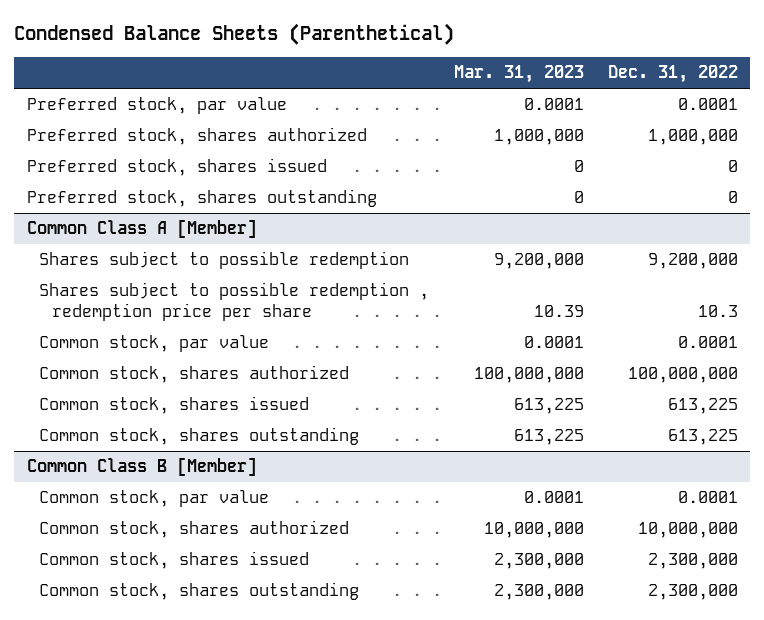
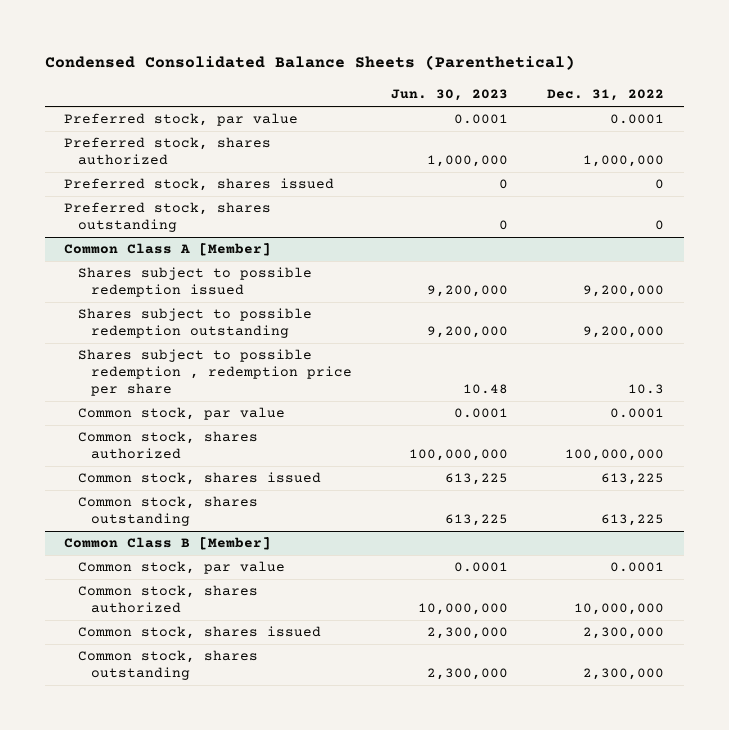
[14,23,455,46] Condensed Balance Sheets (Parenthetical) -> [44,55,575,71] Condensed Consolidated Balance Sheets (Parenthetical)
[453,65,584,84] Mar. 31, 2023 -> none
none -> [391,89,509,102] Jun. 30, 2023
none -> [77,267,312,298] Shares subject to possible redemption issued
[39,251,410,270] Shares subject to possible redemption -> [77,308,312,339] Shares subject to possible redemption outstanding

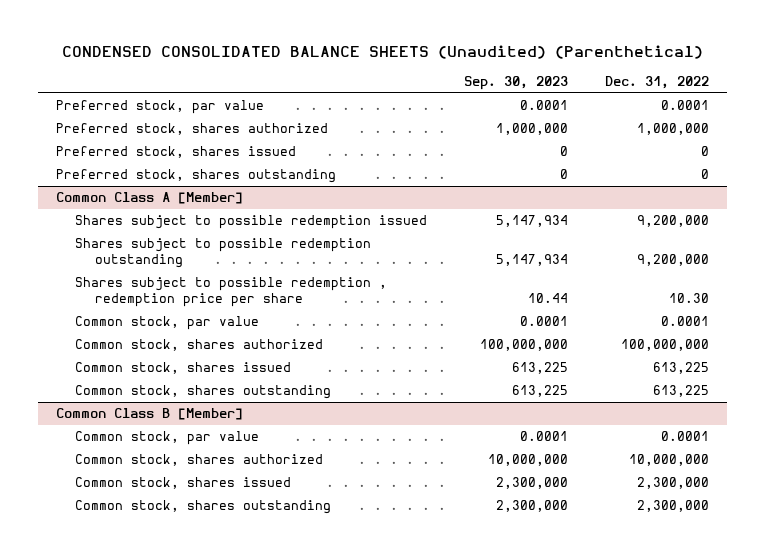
[44,55,575,71] Condensed Consolidated Balance Sheets (Parenthetical) -> [61,44,703,59] CONDENSED CONSOLIDATED BALANCE SHEETS (Unaudited) (Parenthetical)
[391,89,509,102] Jun. 30, 2023 -> none
none -> [464,75,569,90] Sep. 30, 2023
[628,383,665,394] 10.3 -> [669,292,710,303] 10.30

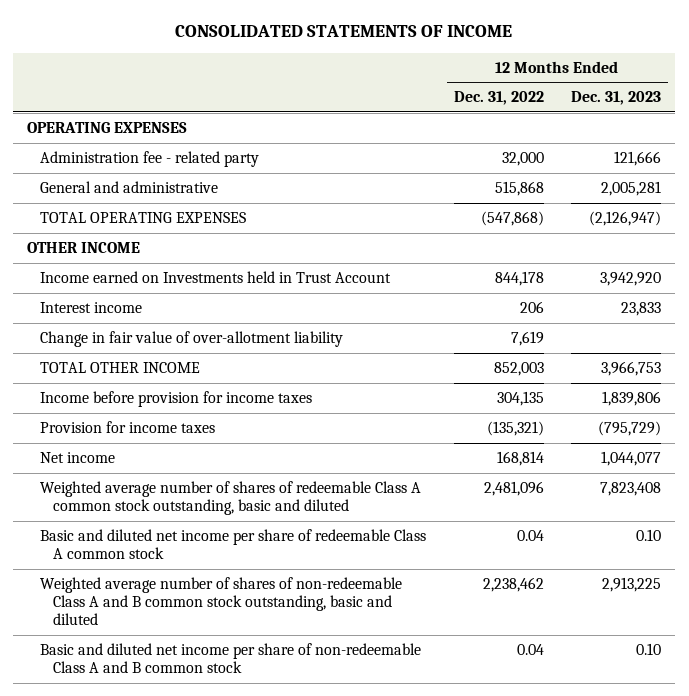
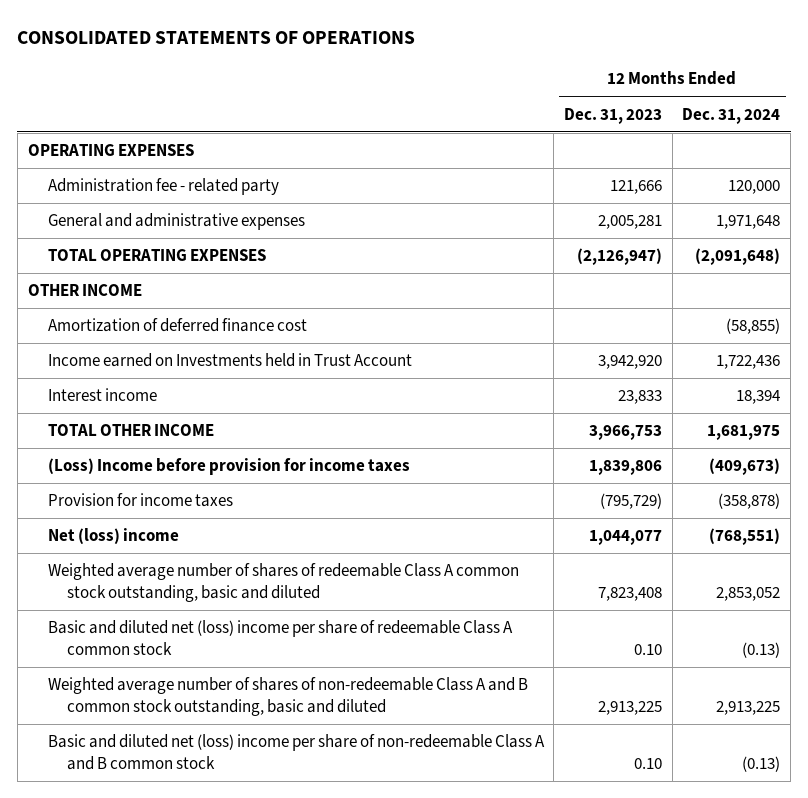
[175,25,513,38] CONSOLIDATED STATEMENTS OF INCOME -> [17,30,416,44] CONSOLIDATED STATEMENTS OF OPERATIONS
[453,91,544,106] Dec. 31, 2022 -> none
none -> [682,107,781,124] Dec. 31, 2024
[39,181,218,194] General and administrative -> [47,213,305,231] General and administrative expenses
none -> [47,318,307,333] Amortization of deferred finance cost
[39,331,343,348] Change in fair value of over-allotment liability -> none
[39,391,312,408] Income before provision for income taxes -> [47,458,410,476] (Loss) Income before provision for income taxes
[39,452,115,464] Net income -> [47,528,179,545] Net (loss) income
[39,529,426,560] Basic and diluted net income per share of redeemable Class A common stock -> [47,620,513,656] Basic and diluted net (loss) income per share of redeemable Class A common stock
[39,643,421,674] Basic and diluted net income per share of non-redeemable Class A and B common stock -> [47,734,545,771] Basic and diluted net (loss) income per share of non-redeemable Class A and B common stock

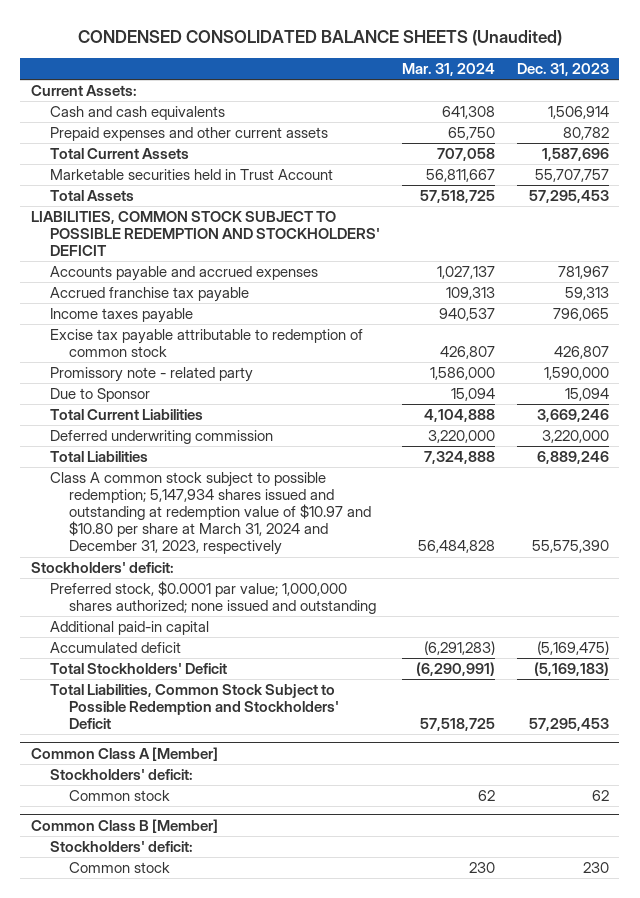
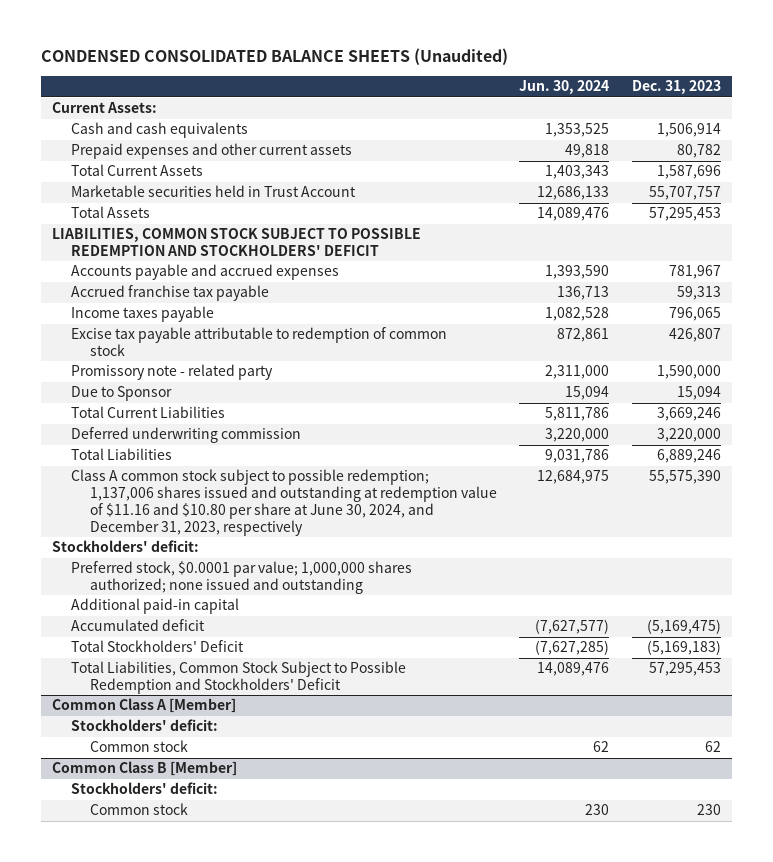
[401,63,495,77] Mar. 31, 2024 -> none
none -> [519,80,610,95] Jun. 30, 2024
[49,472,371,556] Class A common stock subject to possible redemption; 5,147,934 shares issued and outstanding at redemption value of $10.97 and $10.80 per share at March 31, 2024 and December 31, 2023, respectively -> [71,469,498,536] Class A common stock subject to possible redemption; 1,137,006 shares issued and outstanding at redemption value of $11.16 and $10.80 per share at June 30, 2024, and December 31, 2023, respectively

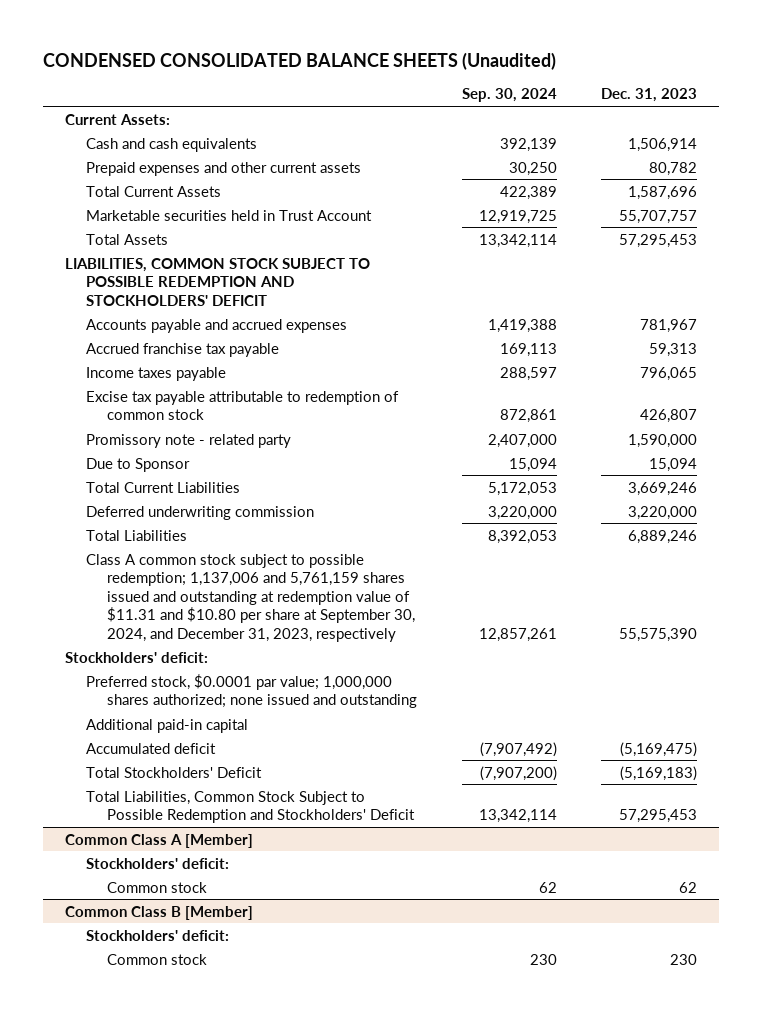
[519,80,610,95] Jun. 30, 2024 -> none
none -> [461,88,557,103] Sep. 30, 2024
[71,469,498,536] Class A common stock subject to possible redemption; 1,137,006 shares issued and outstanding at redemption value of $11.16 and $10.80 per share at June 30, 2024, and December 31, 2023, respectively -> [86,553,416,642] Class A common stock subject to possible redemption; 1,137,006 and 5,761,159 shares issued and outstanding at redemption value of $11.31 and $10.80 per share at September 30, 2024, and December 31, 2023, respectively

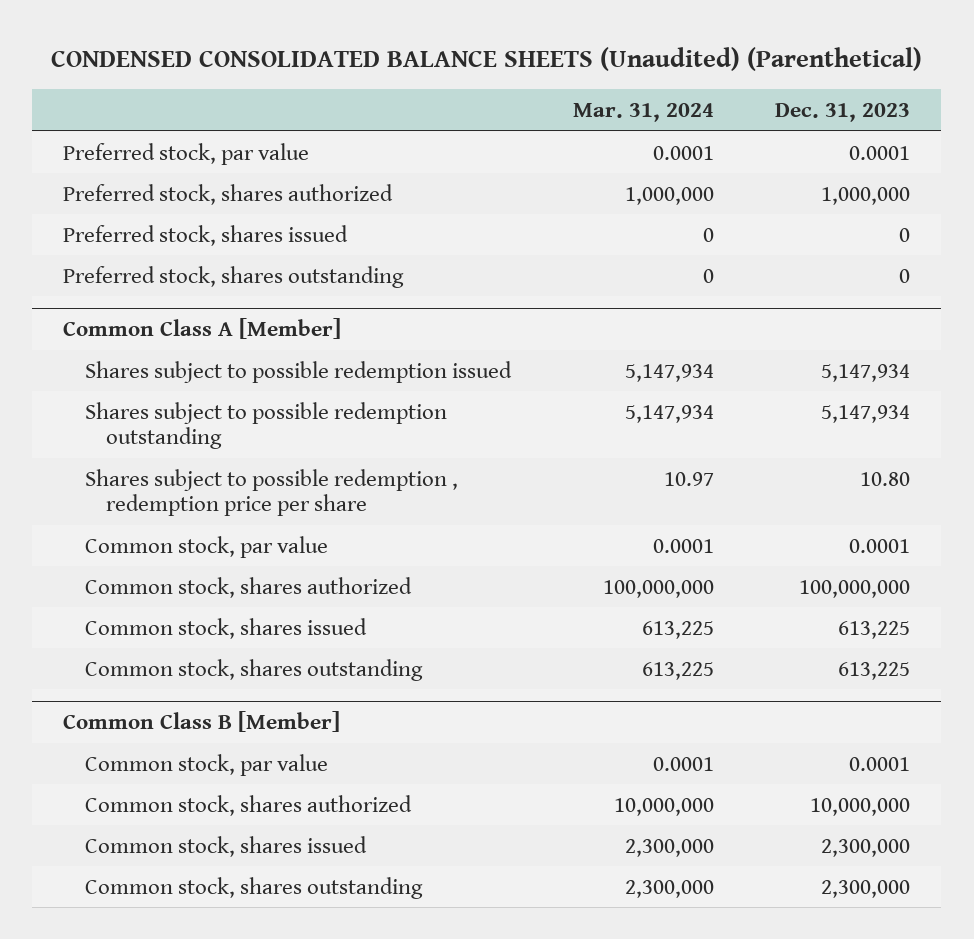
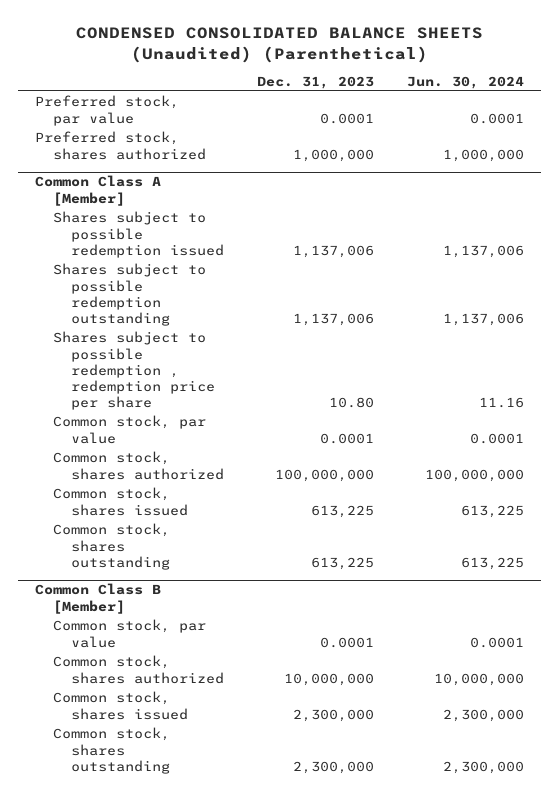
[572,102,714,122] Mar. 31, 2024 -> none
none -> [407,75,525,89] Jun. 30, 2024
[63,224,349,246] Preferred stock, shares issued -> none
[63,265,405,288] Preferred stock, shares outstanding -> none
[821,363,911,382] 5,147,934 -> [293,244,375,258] 1,137,006
[821,404,911,423] 5,147,934 -> [293,313,375,327] 1,137,006

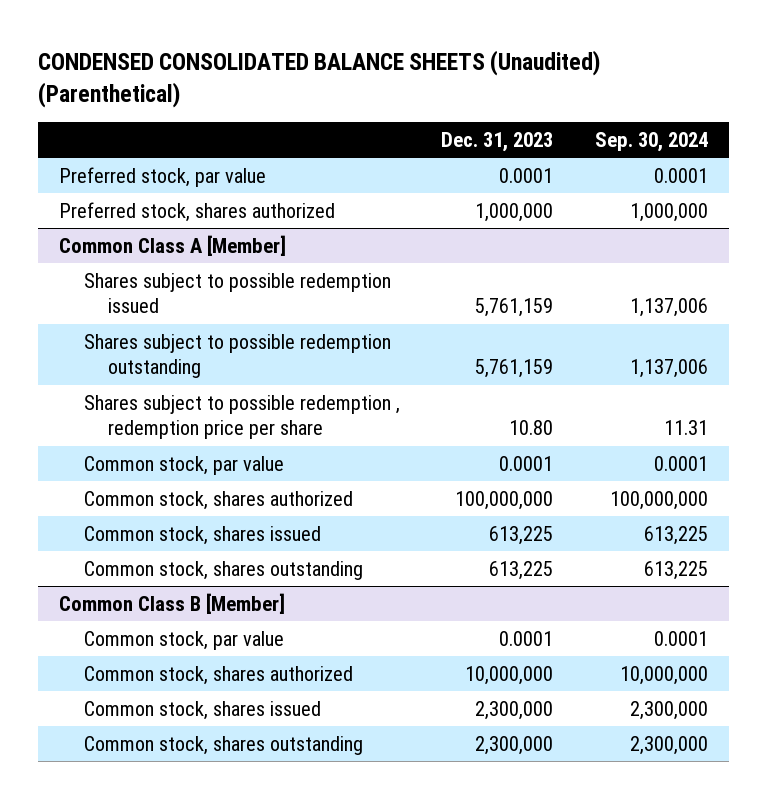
[407,75,525,89] Jun. 30, 2024 -> none
none -> [595,131,709,152] Sep. 30, 2024
[293,244,375,258] 1,137,006 -> [475,298,554,318] 5,761,159
[293,313,375,327] 1,137,006 -> [475,359,554,379] 5,761,159

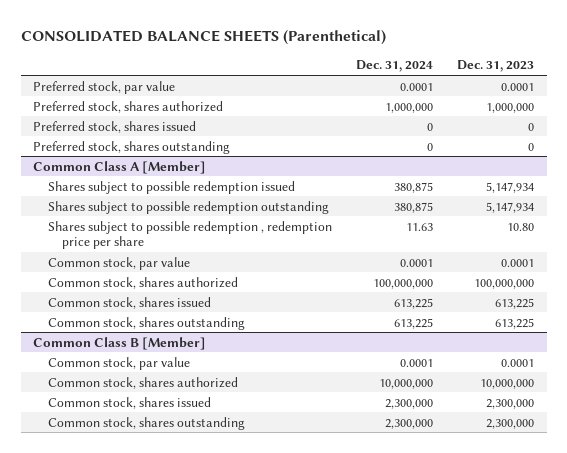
[38,49,601,108] CONDENSED CONSOLIDATED BALANCE SHEETS (Unaudited) (Parenthetical) -> [20,30,386,46] CONSOLIDATED BALANCE SHEETS (Parenthetical)
[595,131,709,152] Sep. 30, 2024 -> none
none -> [355,60,433,73] Dec. 31, 2024
none -> [32,120,196,133] Preferred stock, shares issued
none -> [32,140,230,154] Preferred stock, shares outstanding
[475,298,554,318] 5,761,159 -> [486,181,535,193] 5,147,934
[475,359,554,379] 5,761,159 -> [486,201,535,213] 5,147,934

